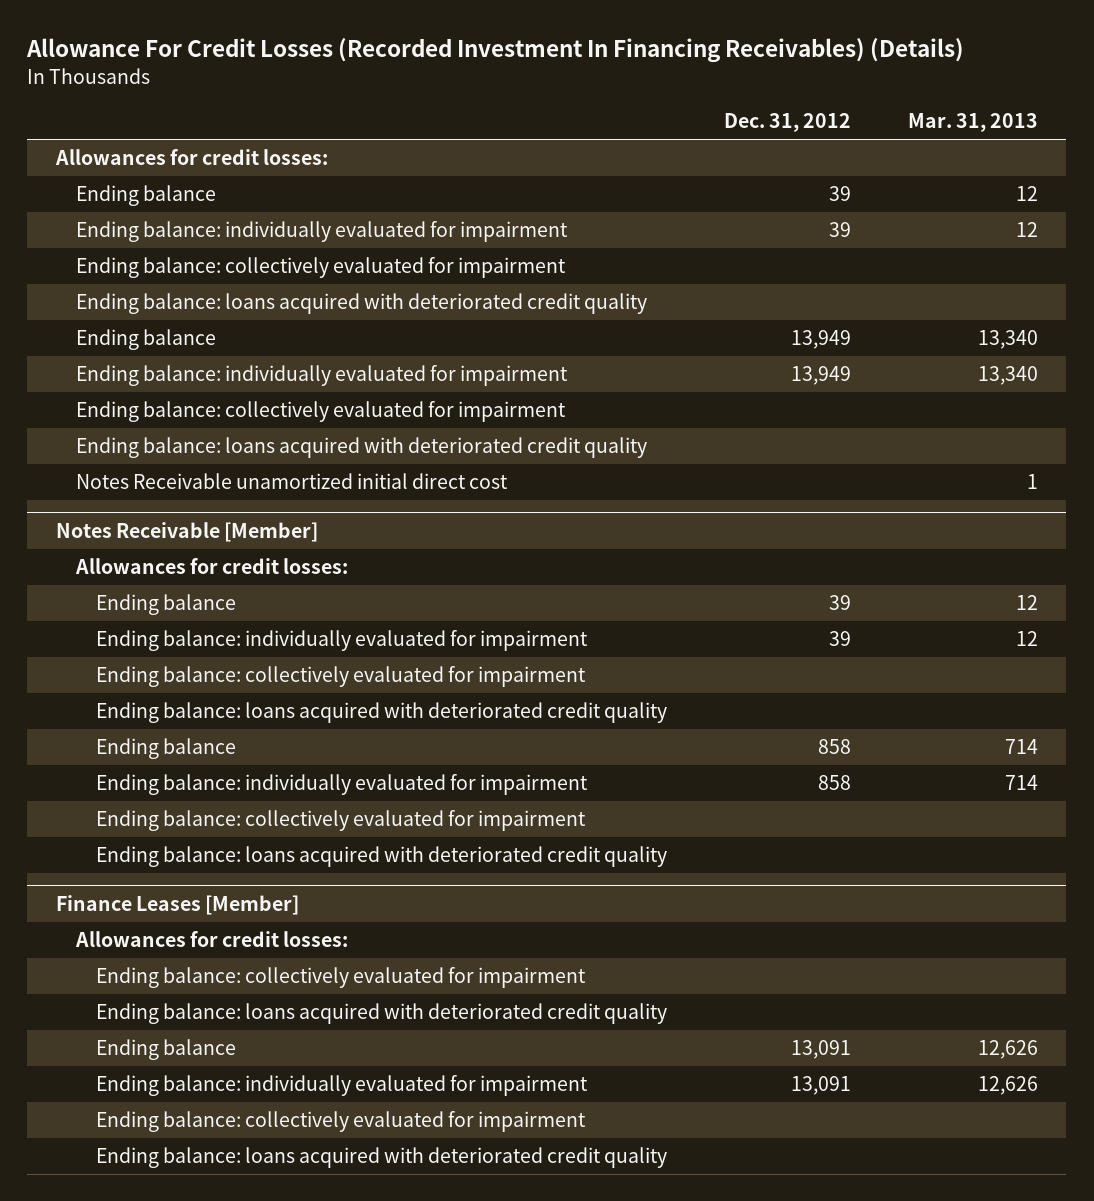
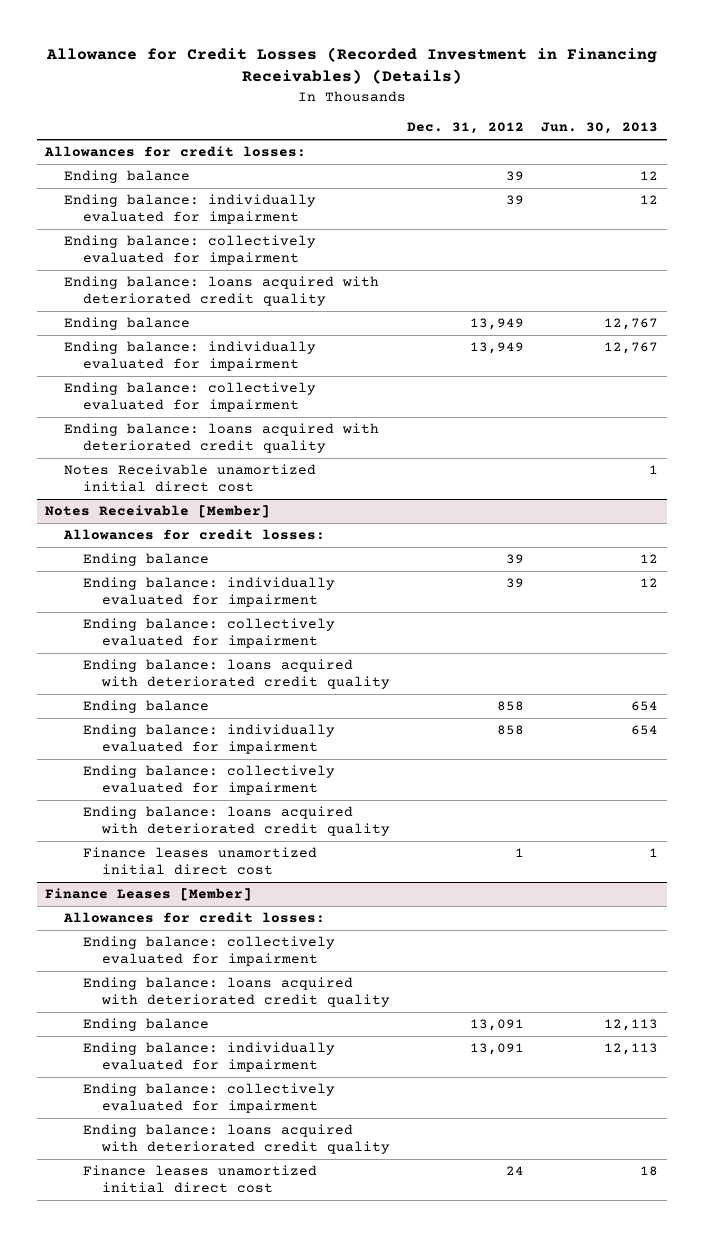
[26,38,965,64] Allowance For Credit Losses (Recorded Investment In Financing Receivables) (Details) -> [45,47,657,85] Allowance for Credit Losses (Recorded Investment in Financing Receivables) (Details)
[907,113,1038,133] Mar. 31, 2013 -> none
none -> [541,122,659,135] Jun. 30, 2013
none -> [83,847,318,875] Finance leases unamortized initial direct cost
none -> [83,1165,318,1193] Finance leases unamortized initial direct cost

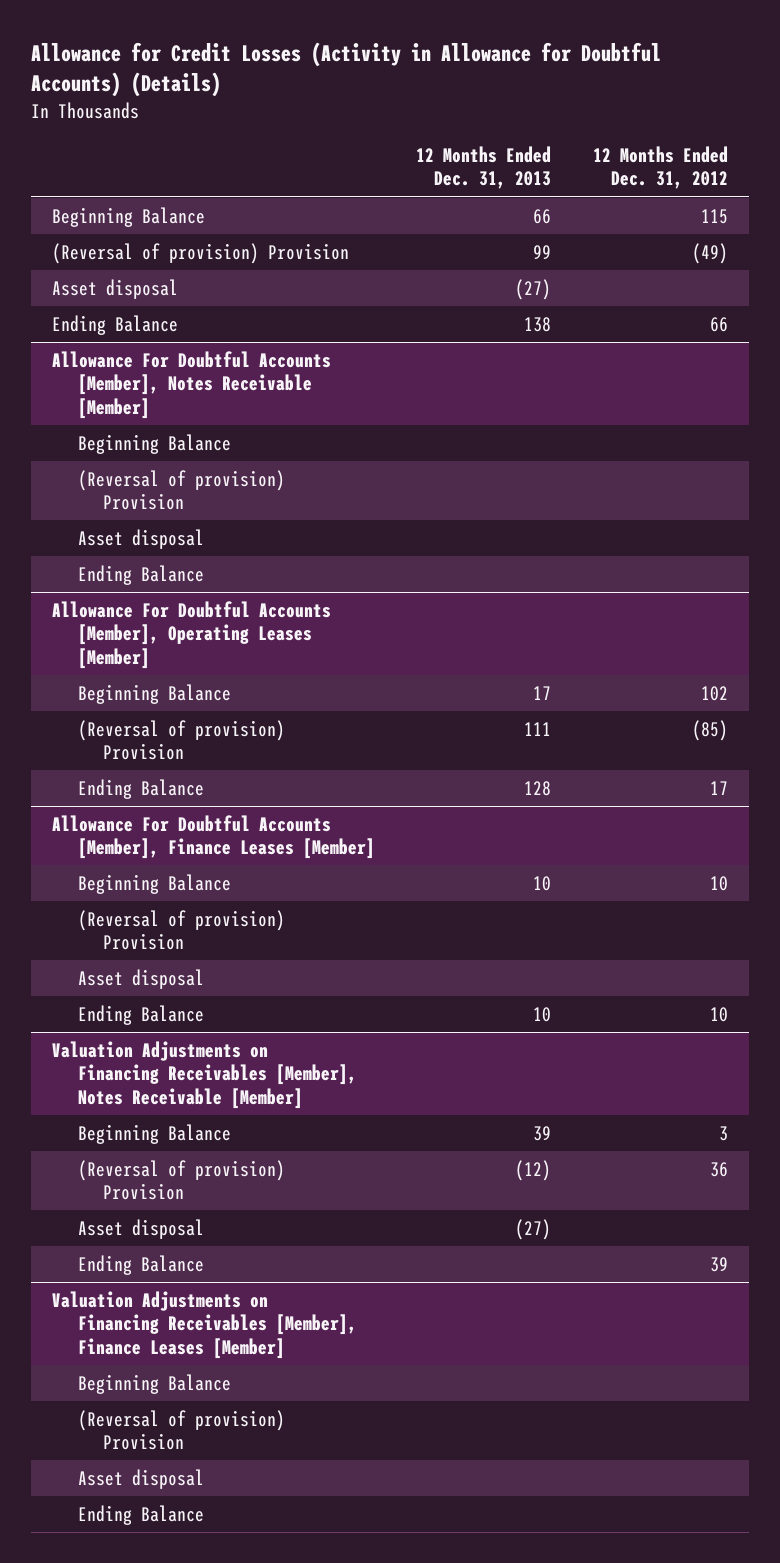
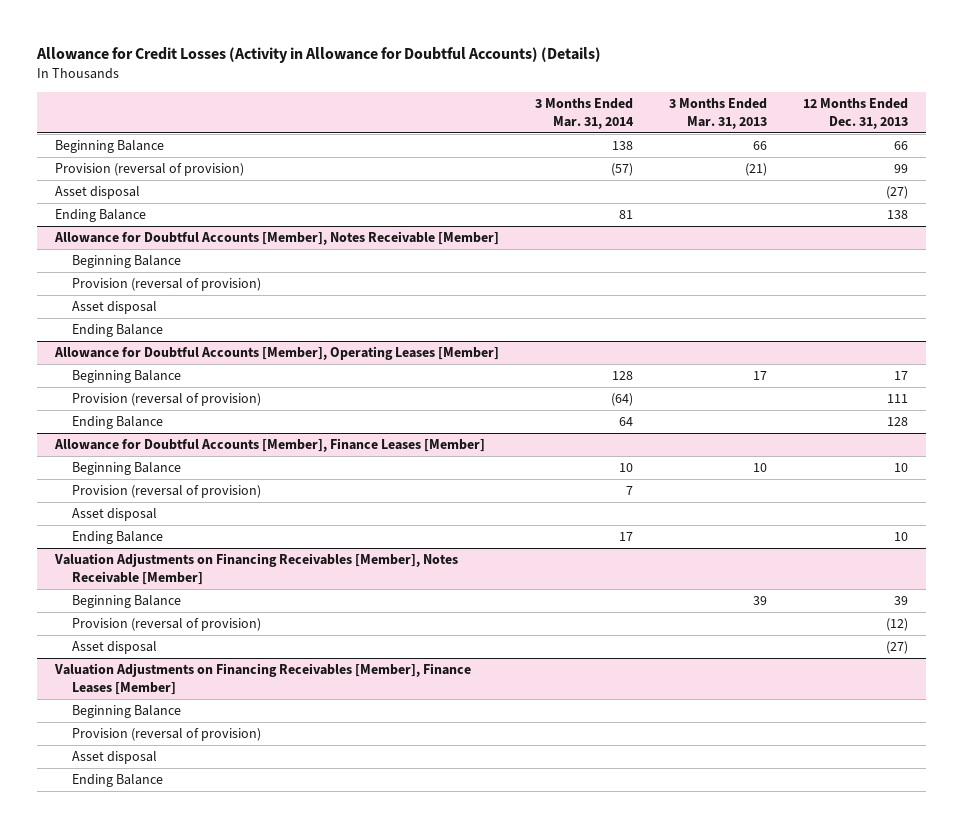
[593,145,729,190] 12 Months Ended Dec. 31, 2012 -> none
none -> [535,98,635,129] 3 Months Ended Mar. 31, 2014
none -> [668,98,767,129] 3 Months Ended Mar. 31, 2013
[51,242,349,264] (Reversal of provision) Provision -> [55,163,245,177] Provision (reversal of provision)
[51,350,331,419] Allowance For Doubtful Accounts [Member], Notes Receivable [Member] -> [54,231,500,246] Allowance for Doubtful Accounts [Member], Notes Receivable [Member]
[77,469,285,511] (Reversal of provision) Provision -> [71,278,261,292] Provision (reversal of provision)
[51,600,331,669] Allowance For Doubtful Accounts [Member], Operating Leases [Member] -> [54,346,500,361] Allowance for Doubtful Accounts [Member], Operating Leases [Member]
[77,719,285,761] (Reversal of provision) Provision -> [71,393,261,407] Provision (reversal of provision)
[51,814,375,860] Allowance For Doubtful Accounts [Member], Finance Leases [Member] -> [54,438,486,453] Allowance for Doubtful Accounts [Member], Finance Leases [Member]
[77,909,285,951] (Reversal of provision) Provision -> [71,485,261,499] Provision (reversal of provision)
[77,1159,285,1201] (Reversal of provision) Provision -> [71,618,261,632] Provision (reversal of provision)
[77,1254,204,1275] Ending Balance -> none
[77,1409,285,1451] (Reversal of provision) Provision -> [71,728,261,742] Provision (reversal of provision)

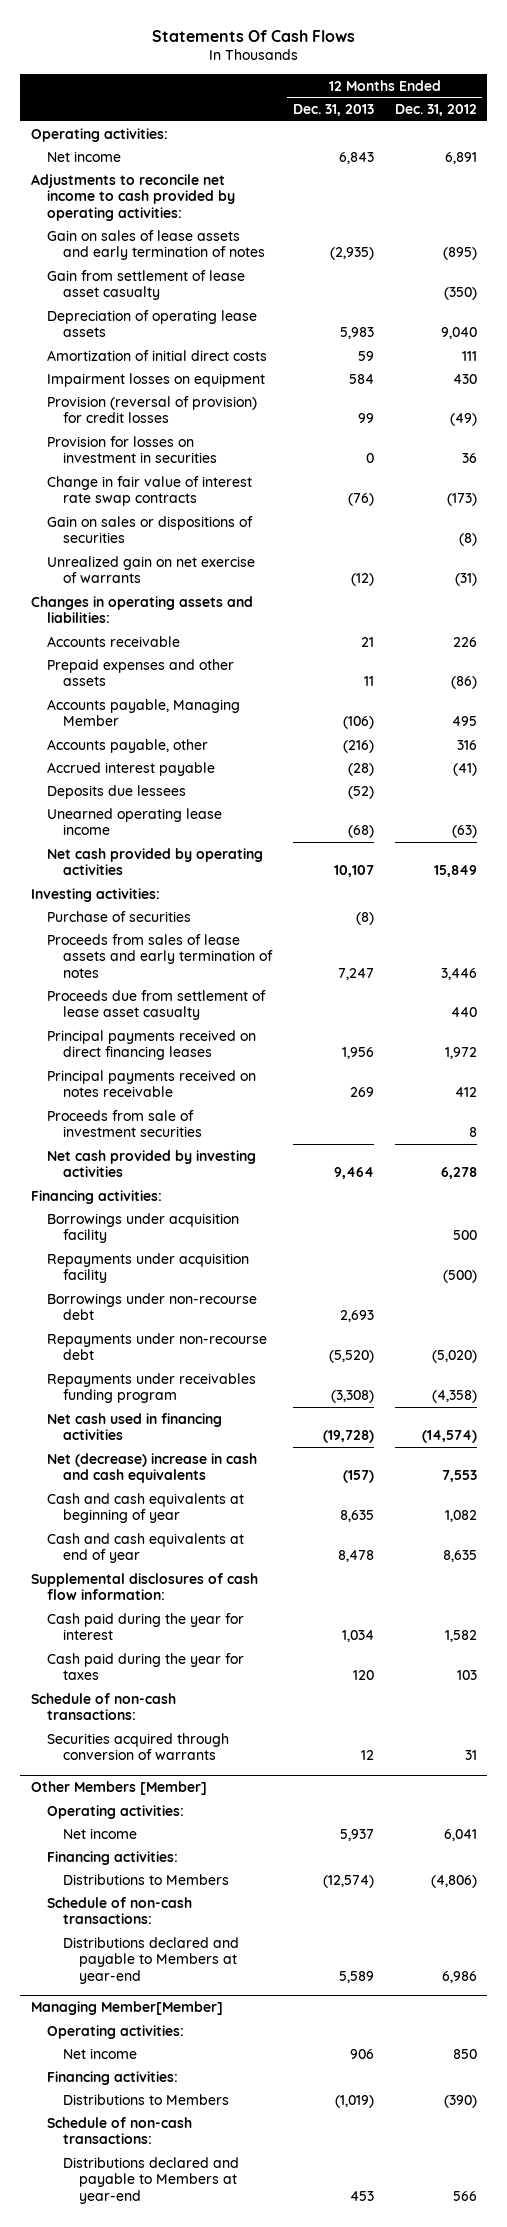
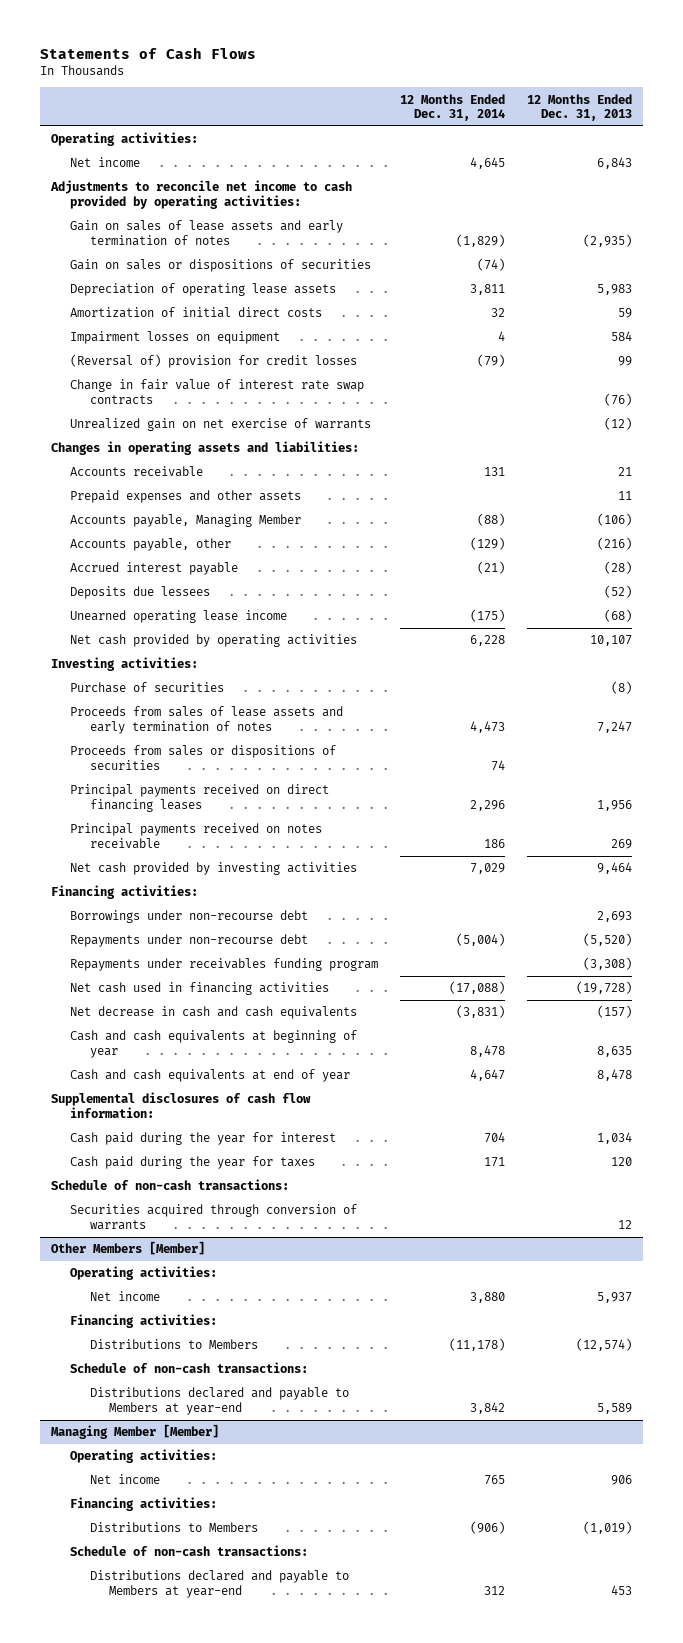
[151,29,355,42] Statements Of Cash Flows -> [39,46,256,59] Statements of Cash Flows
[394,104,477,117] Dec. 31, 2012 -> none
none -> [400,93,506,122] 12 Months Ended Dec. 31, 2014
[46,269,245,301] Gain from settlement of lease asset casualty -> none
[46,515,253,544] Gain on sales or dispositions of securities -> [70,259,372,273] Gain on sales or dispositions of securities
[46,435,217,464] Provision for losses on investment in securities -> none
[46,395,257,424] Provision (reversal of provision) for credit losses -> [70,354,358,369] (Reversal of) provision for credit losses
[46,989,266,1021] Proceeds due from settlement of lease asset casualty -> none
none -> [70,745,337,770] Proceeds from sales or dispositions of securities
[46,1109,202,1138] Proceeds from sale of investment securities -> none
[46,1212,239,1244] Borrowings under acquisition facility -> none
[46,1252,249,1284] Repayments under acquisition facility -> none
[46,1452,257,1484] Net (decrease) increase in cash and cash equivalents -> [70,1006,358,1020] Net decrease in cash and cash equivalents
[30,2000,223,2015] Managing Member[Member] -> [50,1424,219,1440] Managing Member [Member]

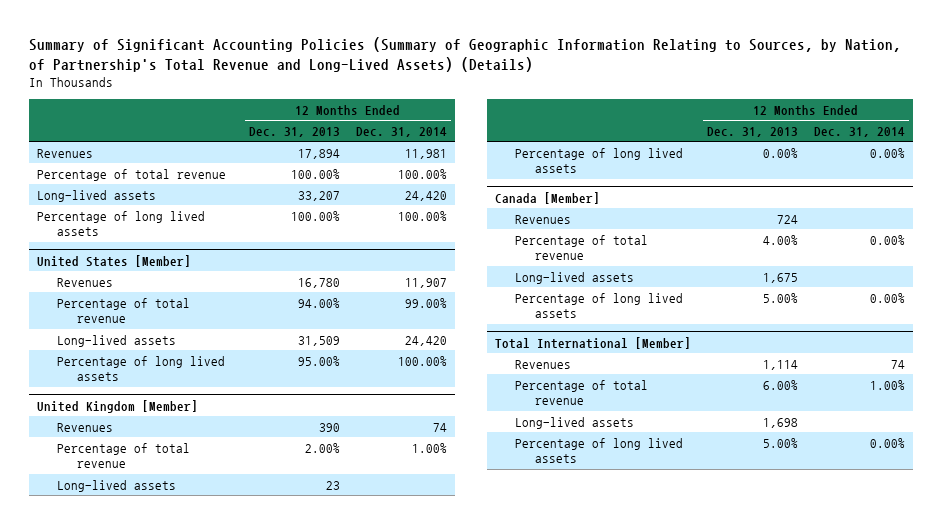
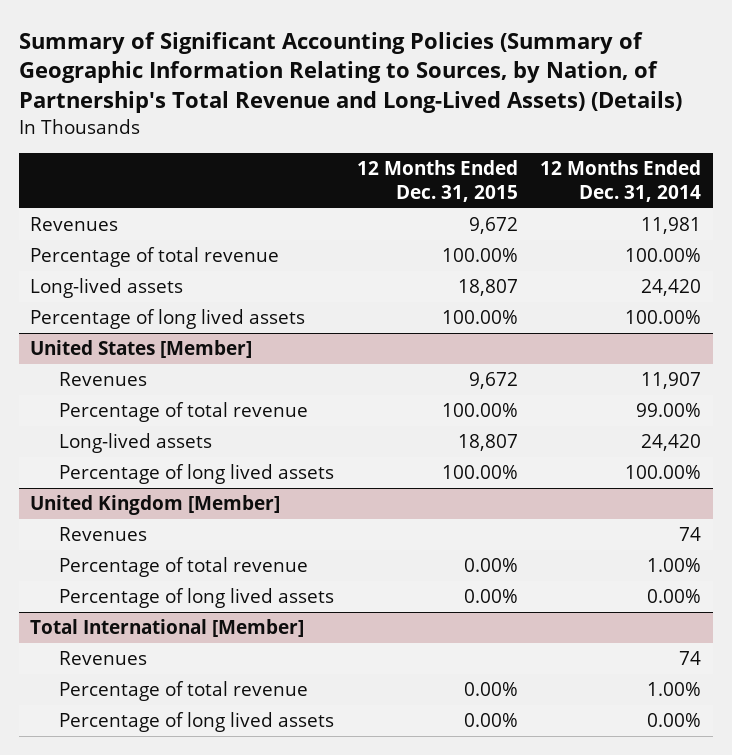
[249,126,341,137] Dec. 31, 2013 -> none
none -> [356,160,518,203] 12 Months Ended Dec. 31, 2015
[57,479,177,492] Long-lived assets -> none
[495,191,601,204] Canada [Member] -> none
[515,214,572,224] Revenues -> none
[515,234,649,261] Percentage of total revenue -> none
[515,271,635,284] Long-lived assets -> none
[515,292,684,319] Percentage of long lived assets -> none
[515,416,635,429] Long-lived assets -> none

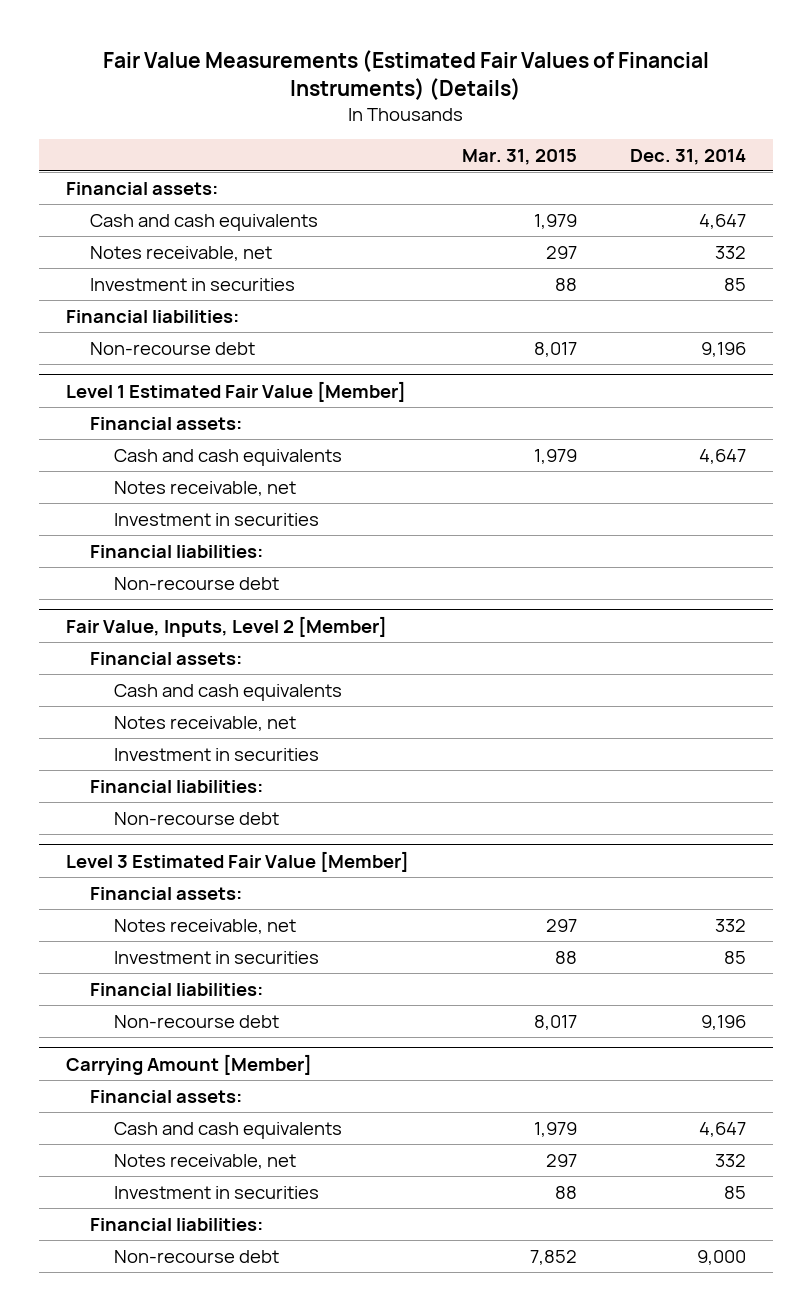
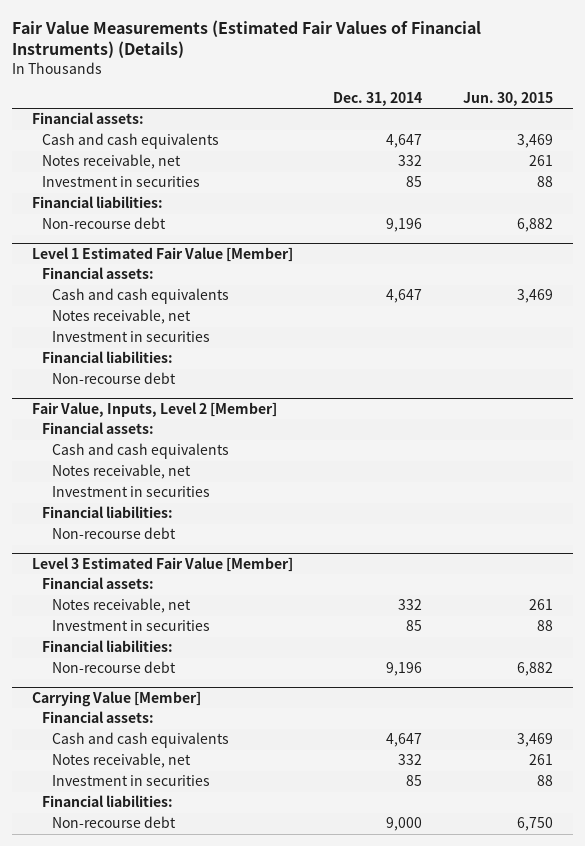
[461,148,577,165] Mar. 31, 2015 -> none
none -> [462,92,553,107] Jun. 30, 2015
[65,1053,312,1075] Carrying Amount [Member] -> [32,690,202,707] Carrying Value [Member]

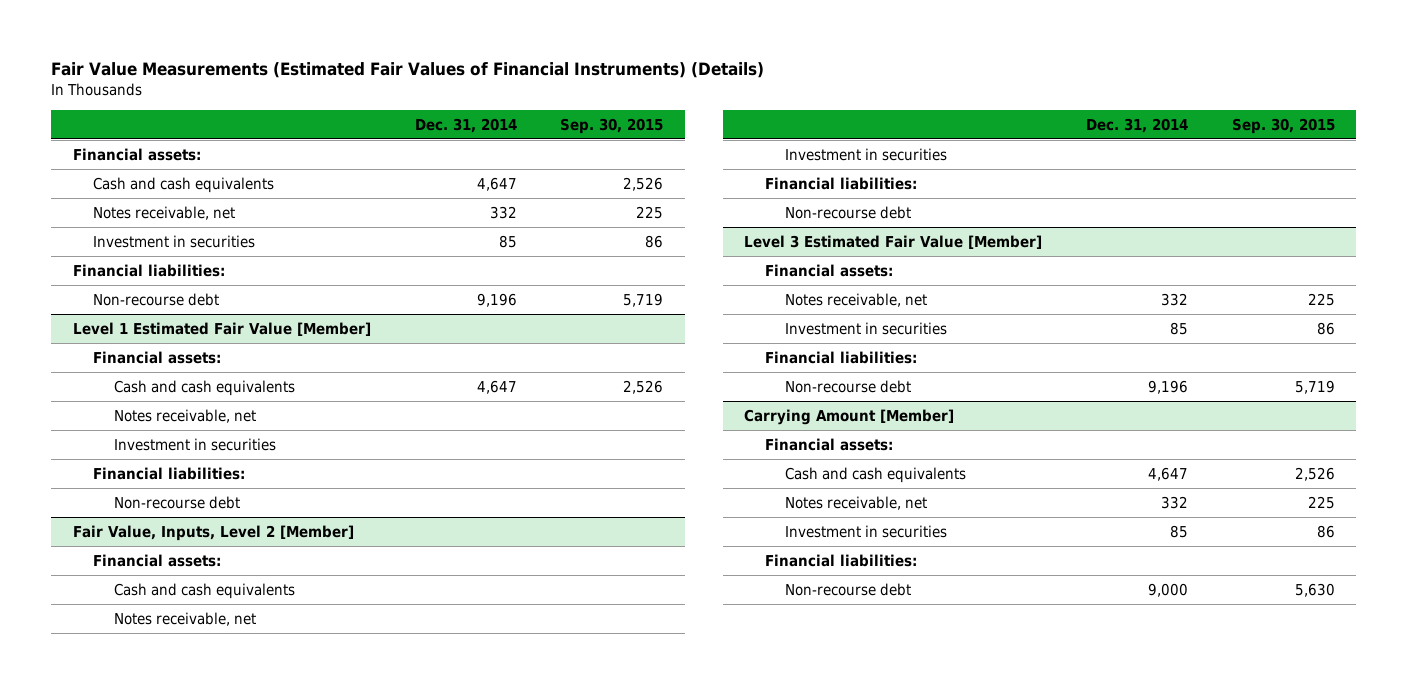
[462,92,553,107] Jun. 30, 2015 -> none
none -> [560,117,664,134] Sep. 30, 2015
[32,690,202,707] Carrying Value [Member] -> [744,408,955,425] Carrying Amount [Member]

